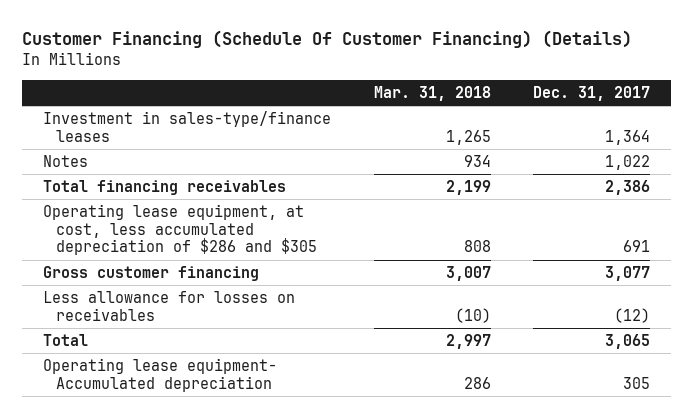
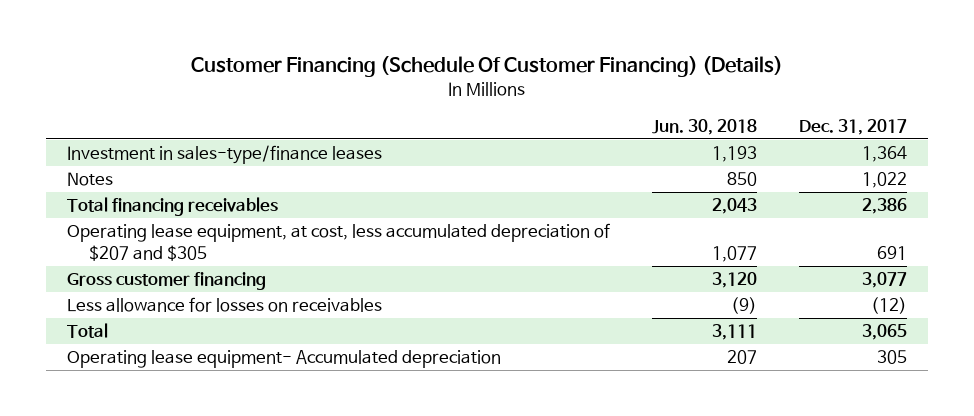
[373,85,491,101] Mar. 31, 2018 -> none
none -> [651,118,757,135] Jun. 30, 2018
[43,204,318,256] Operating lease equipment, at cost, less accumulated depreciation of $286 and $305 -> [66,223,610,261] Operating lease equipment, at cost, less accumulated depreciation of $207 and $305

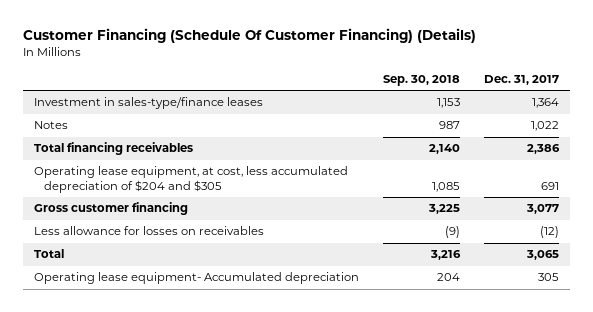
[651,118,757,135] Jun. 30, 2018 -> none
none -> [382,74,460,86] Sep. 30, 2018
[66,223,610,261] Operating lease equipment, at cost, less accumulated depreciation of $207 and $305 -> [34,166,349,193] Operating lease equipment, at cost, less accumulated depreciation of $204 and $305

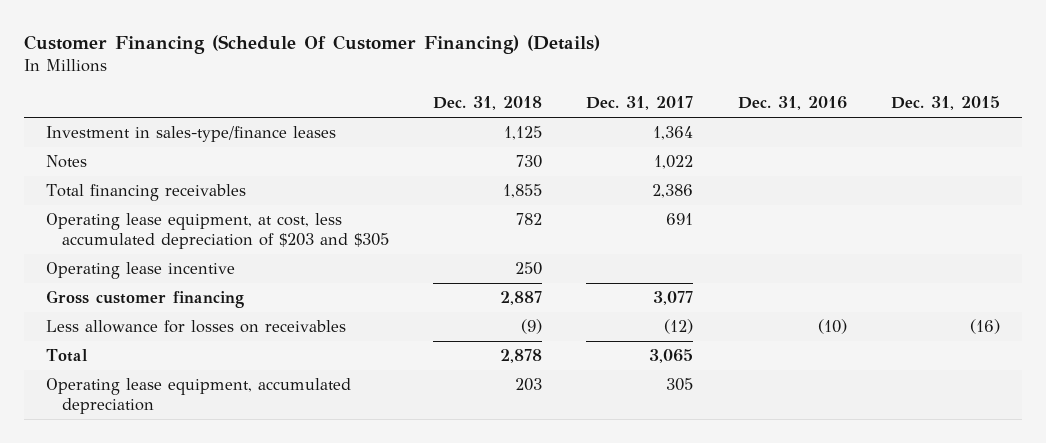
[382,74,460,86] Sep. 30, 2018 -> none
none -> [433,96,543,111] Dec. 31, 2018
none -> [737,96,847,111] Dec. 31, 2016
none -> [890,96,1000,111] Dec. 31, 2015
[34,166,349,193] Operating lease equipment, at cost, less accumulated depreciation of $204 and $305 -> [45,213,390,250] Operating lease equipment, at cost, less accumulated depreciation of $203 and $305
none -> [45,262,235,280] Operating lease incentive
[34,272,360,285] Operating lease equipment- Accumulated depreciation -> [45,378,351,415] Operating lease equipment, accumulated depreciation

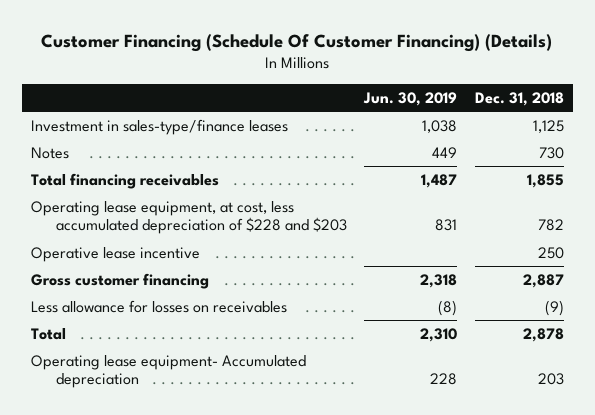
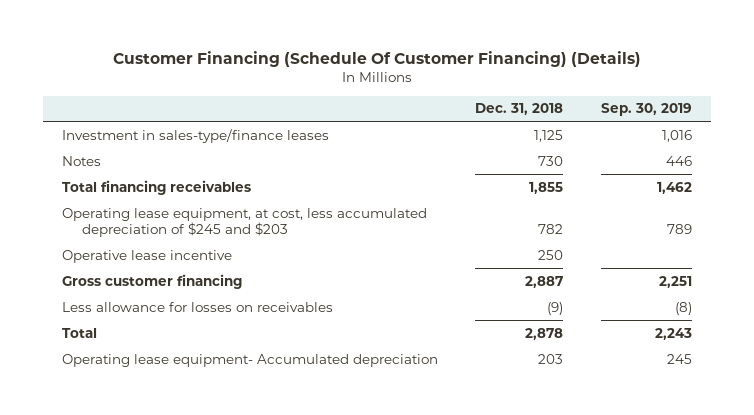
[363,91,458,106] Jun. 30, 2019 -> none
none -> [600,103,692,117] Sep. 30, 2019
[30,200,347,235] Operating lease equipment, at cost, less accumulated depreciation of $228 and $203 -> [61,207,427,238] Operating lease equipment, at cost, less accumulated depreciation of $245 and $203

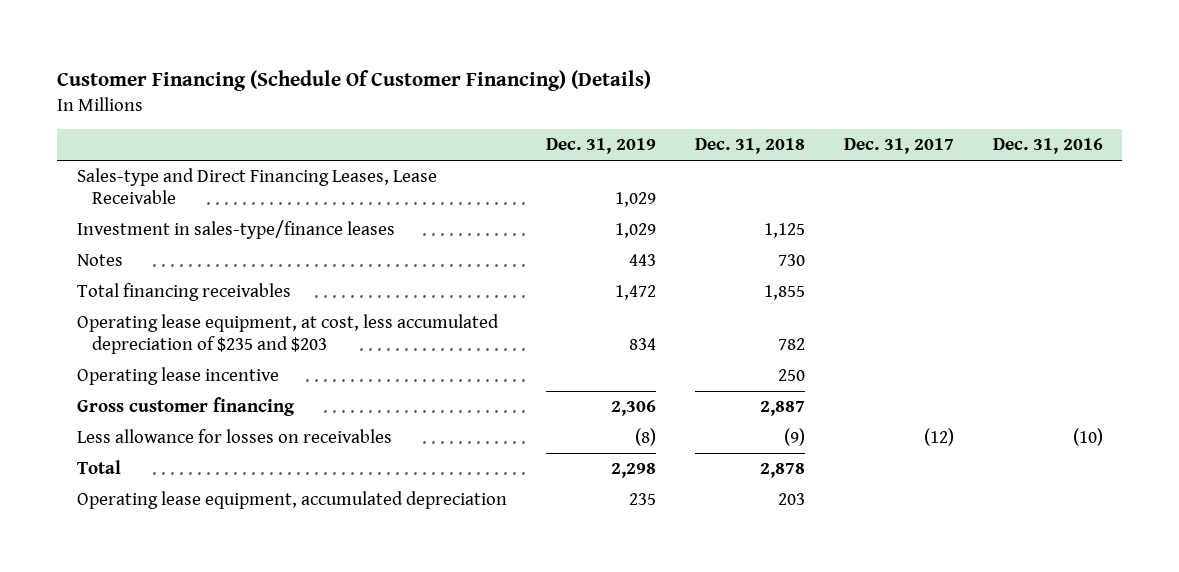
[600,103,692,117] Sep. 30, 2019 -> none
none -> [545,138,656,155] Dec. 31, 2019
none -> [843,138,954,155] Dec. 31, 2017
none -> [992,138,1103,155] Dec. 31, 2016
none -> [76,168,437,205] Sales-type and Direct Financing Leases, Lease Receivable
[61,207,427,238] Operating lease equipment, at cost, less accumulated depreciation of $245 and $203 -> [76,314,499,355] Operating lease equipment, at cost, less accumulated depreciation of $235 and $203
[61,249,232,263] Operative lease incentive -> [76,367,279,386] Operating lease incentive
[61,353,438,367] Operating lease equipment- Accumulated depreciation -> [76,491,507,510] Operating lease equipment, accumulated depreciation

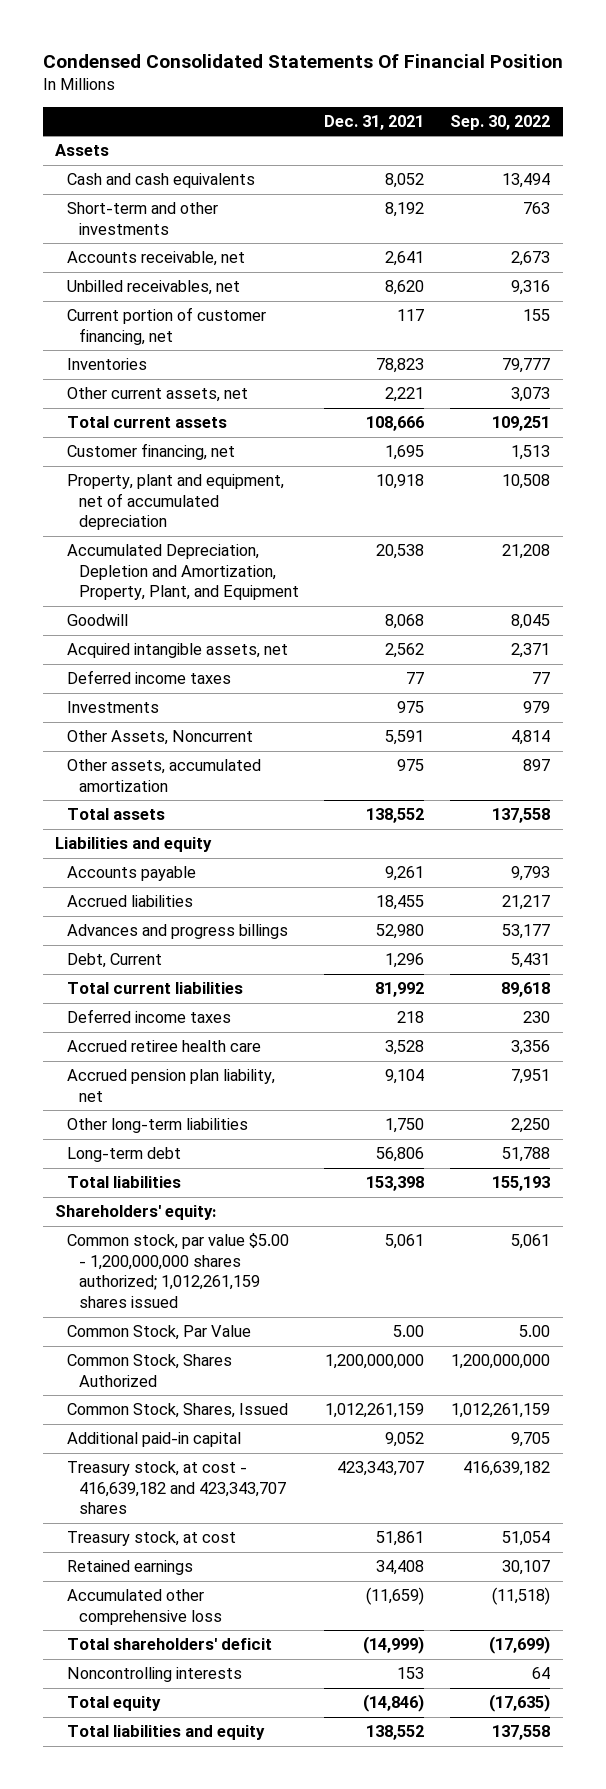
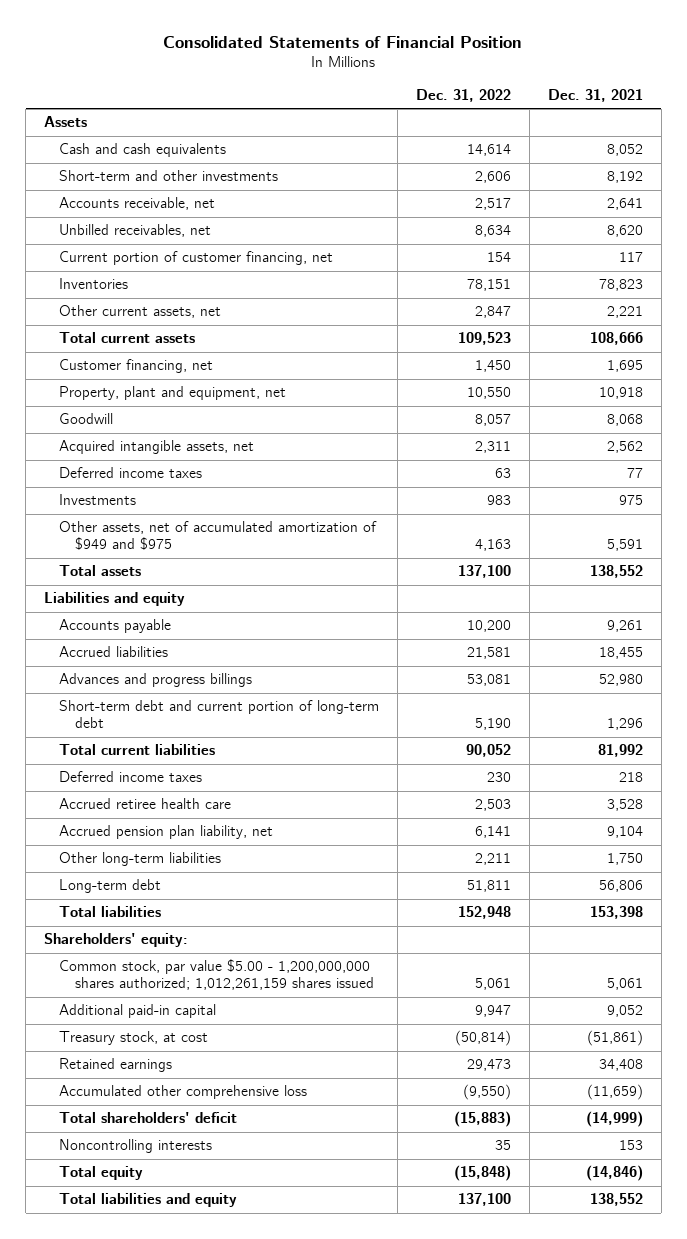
[42,54,563,69] Condensed Consolidated Statements Of Financial Position -> [163,35,523,48] Consolidated Statements of Financial Position
[450,114,551,130] Sep. 30, 2022 -> none
none -> [416,88,512,102] Dec. 31, 2022
[67,544,299,601] Accumulated Depreciation, Depletion and Amortization, Property, Plant, and Equipment -> none
[67,474,285,531] Property, plant and equipment, net of accumulated depreciation -> [59,386,287,401] Property, plant and equipment, net
[67,759,262,792] Other assets, accumulated amortization -> none
[67,730,254,746] Other Assets, Noncurrent -> [59,521,378,551] Other assets, net of accumulated amortization of $949 and $975
[67,953,163,969] Debt, Current -> [59,700,380,729] Short-term debt and current portion of long-term debt
[67,1325,252,1341] Common Stock, Par Value -> none
[67,1354,233,1387] Common Stock, Shares Authorized -> none
[67,1403,289,1419] Common Stock, Shares, Issued -> none
[67,1461,286,1515] Treasury stock, at cost - 416,639,182 and 423,343,707 shares -> none
[376,1531,425,1547] 51,861 -> [586,1030,643,1047] (51,861)

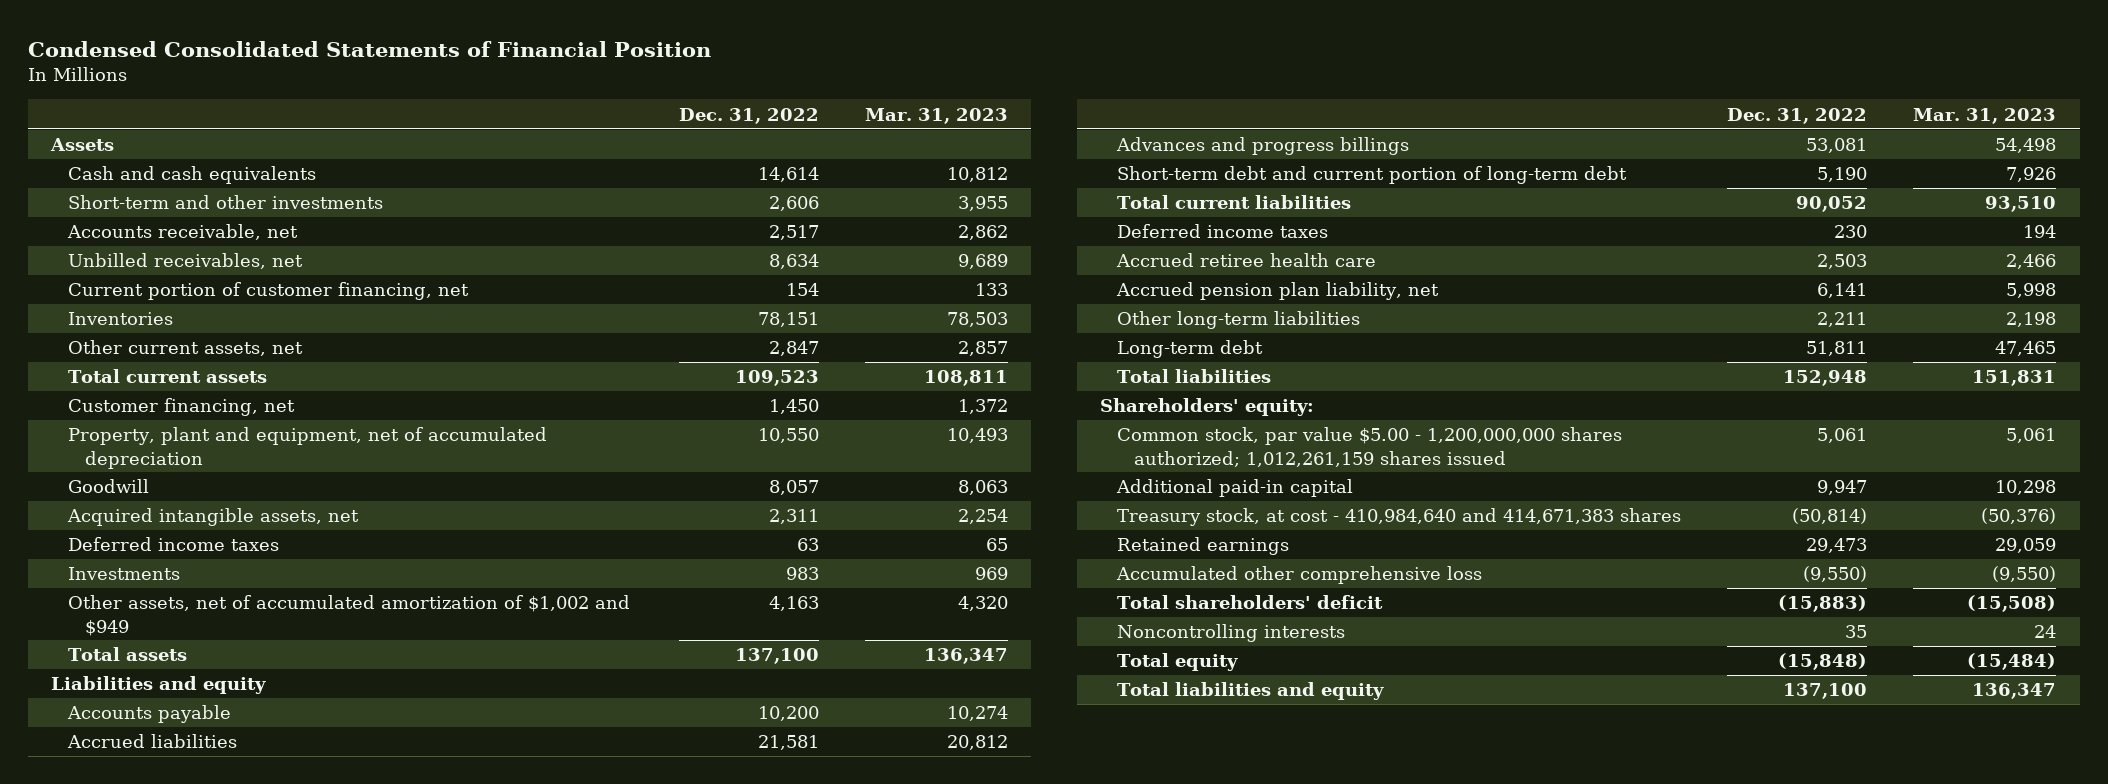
[163,35,523,48] Consolidated Statements of Financial Position -> [28,40,712,57] Condensed Consolidated Statements of Financial Position
[547,88,643,102] Dec. 31, 2021 -> none
none -> [864,107,1008,124] Mar. 31, 2023
[59,386,287,401] Property, plant and equipment, net -> [68,427,548,469] Property, plant and equipment, net of accumulated depreciation
[59,521,378,551] Other assets, net of accumulated amortization of $949 and $975 -> [68,595,631,636] Other assets, net of accumulated amortization of $1,002 and $949
[59,1031,209,1046] Treasury stock, at cost -> [1116,508,1681,527] Treasury stock, at cost - 410,984,640 and 414,671,383 shares

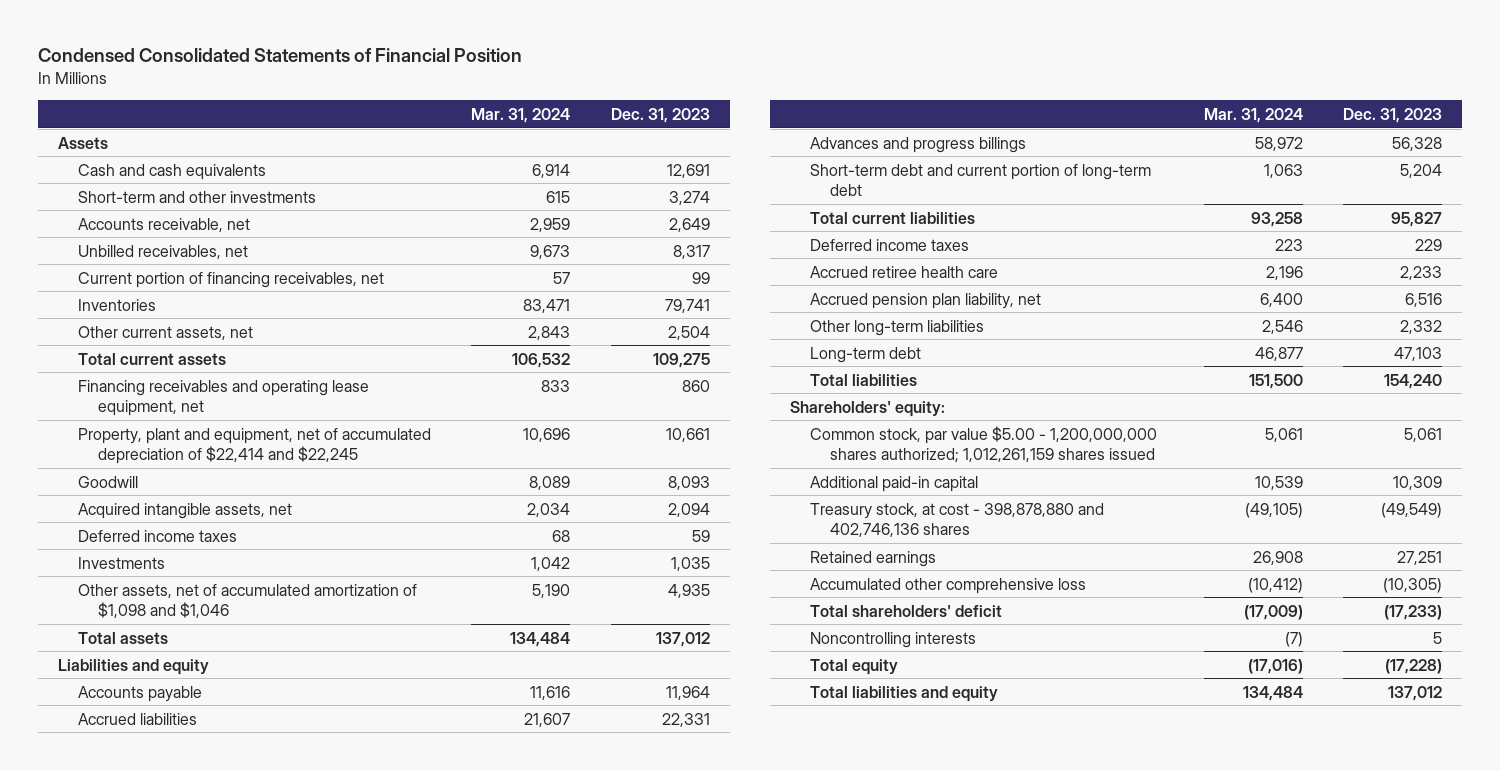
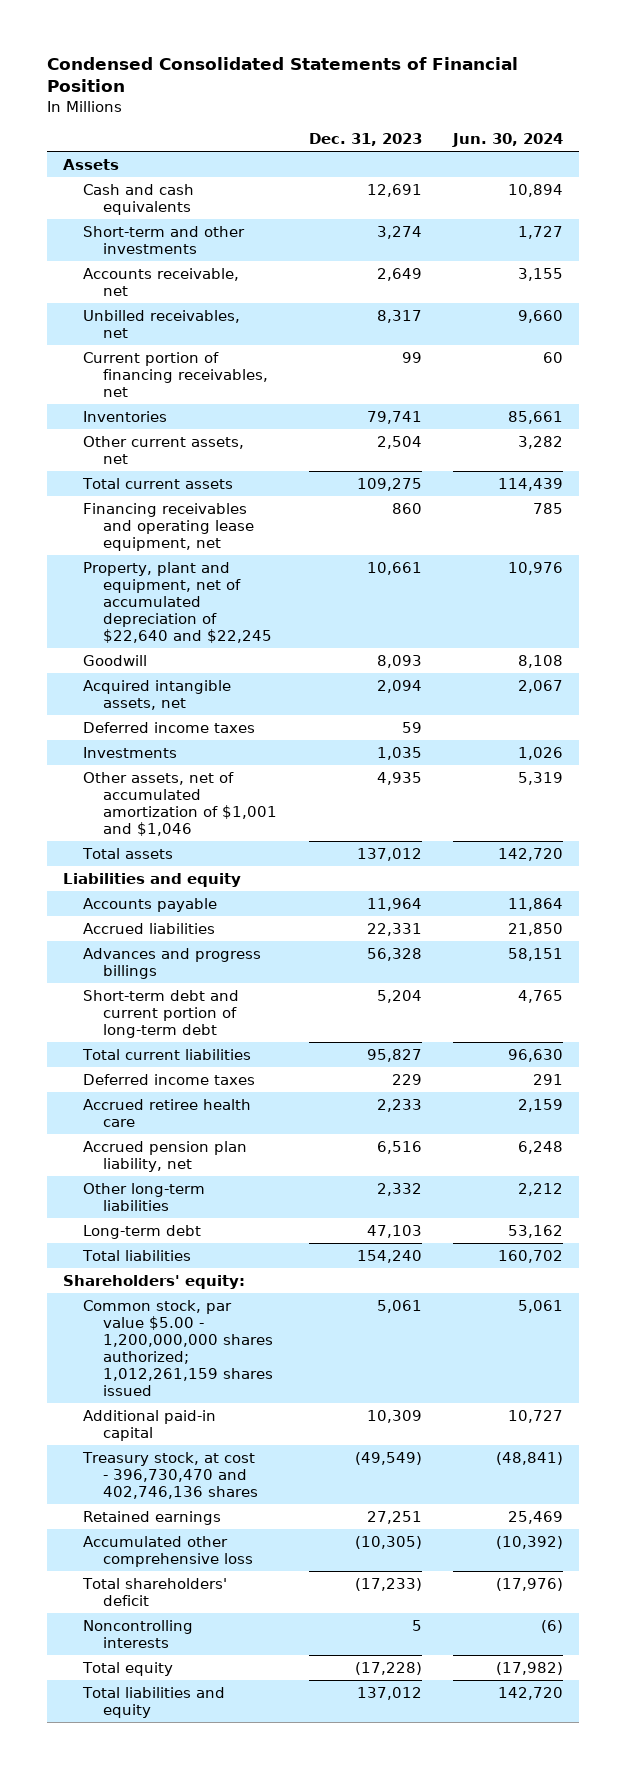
[471,107,571,123] Mar. 31, 2024 -> none
none -> [452,133,564,148] Jun. 30, 2024
[77,427,431,465] Property, plant and equipment, net of accumulated depreciation of $22,414 and $22,245 -> [83,561,273,643] Property, plant and equipment, net of accumulated depreciation of $22,640 and $22,245
[77,583,417,619] Other assets, net of accumulated amortization of $1,098 and $1,046 -> [83,771,278,836] Other assets, net of accumulated amortization of $1,001 and $1,046
[810,502,1105,538] Treasury stock, at cost - 398,878,880 and 402,746,136 shares -> [82,1451,259,1499] Treasury stock, at cost - 396,730,470 and 402,746,136 shares

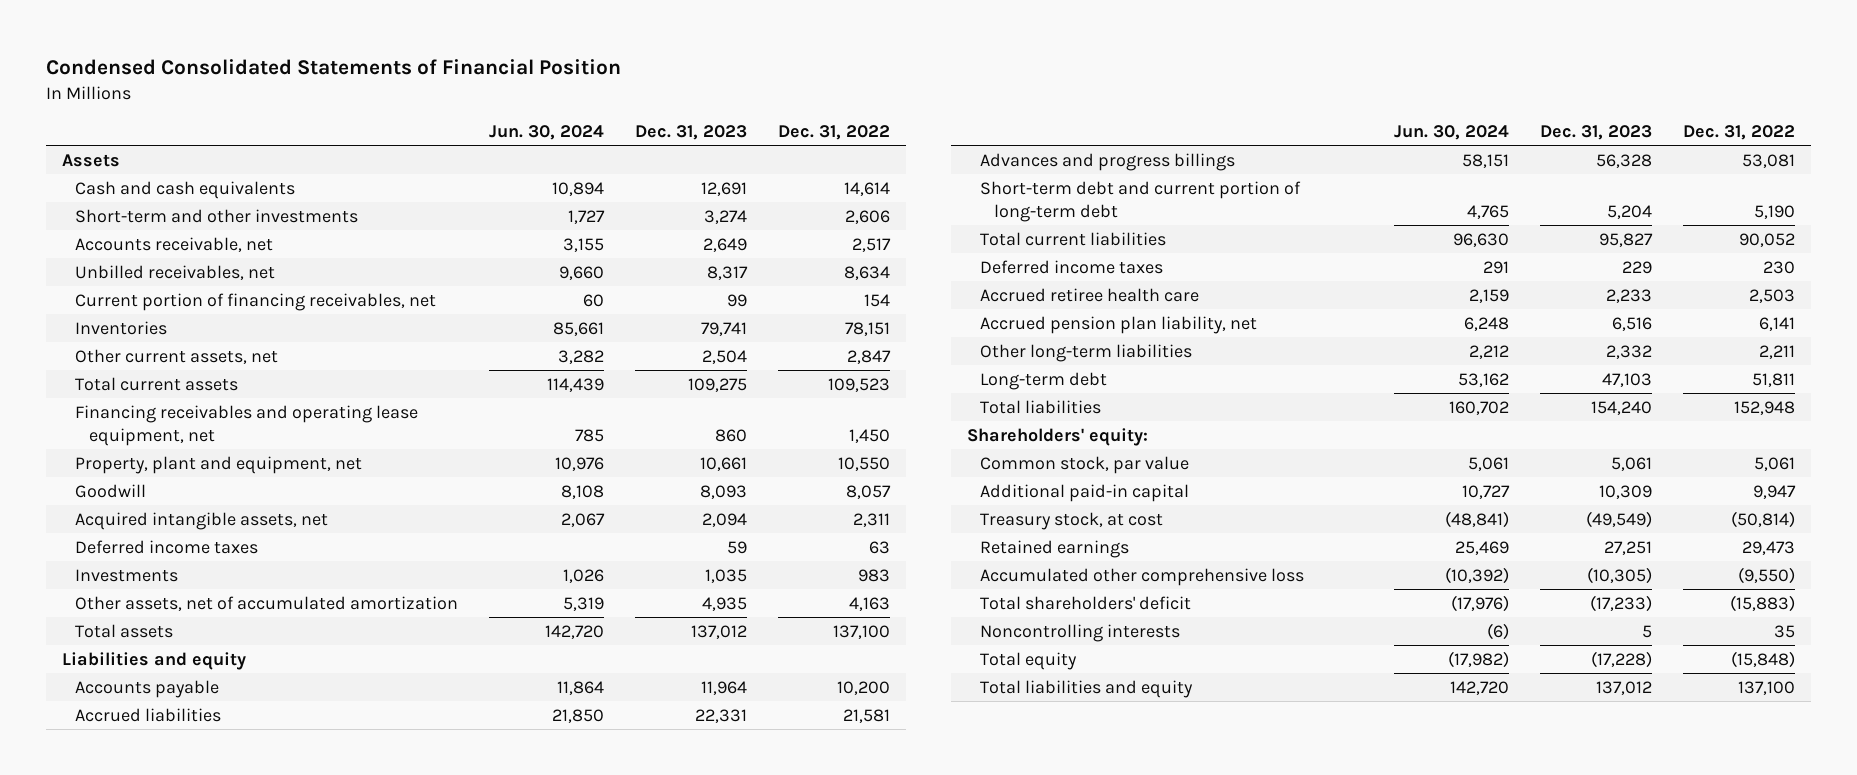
none -> [778,124,891,140] Dec. 31, 2022
[83,561,273,643] Property, plant and equipment, net of accumulated depreciation of $22,640 and $22,245 -> [75,455,363,474] Property, plant and equipment, net
[83,771,278,836] Other assets, net of accumulated amortization of $1,001 and $1,046 -> [75,595,459,611] Other assets, net of accumulated amortization
[83,1299,274,1396] Common stock, par value $5.00 - 1,200,000,000 shares authorized; 1,012,261,159 shares issued -> [980,455,1190,474] Common stock, par value
[82,1451,259,1499] Treasury stock, at cost - 396,730,470 and 402,746,136 shares -> [980,511,1164,530] Treasury stock, at cost

